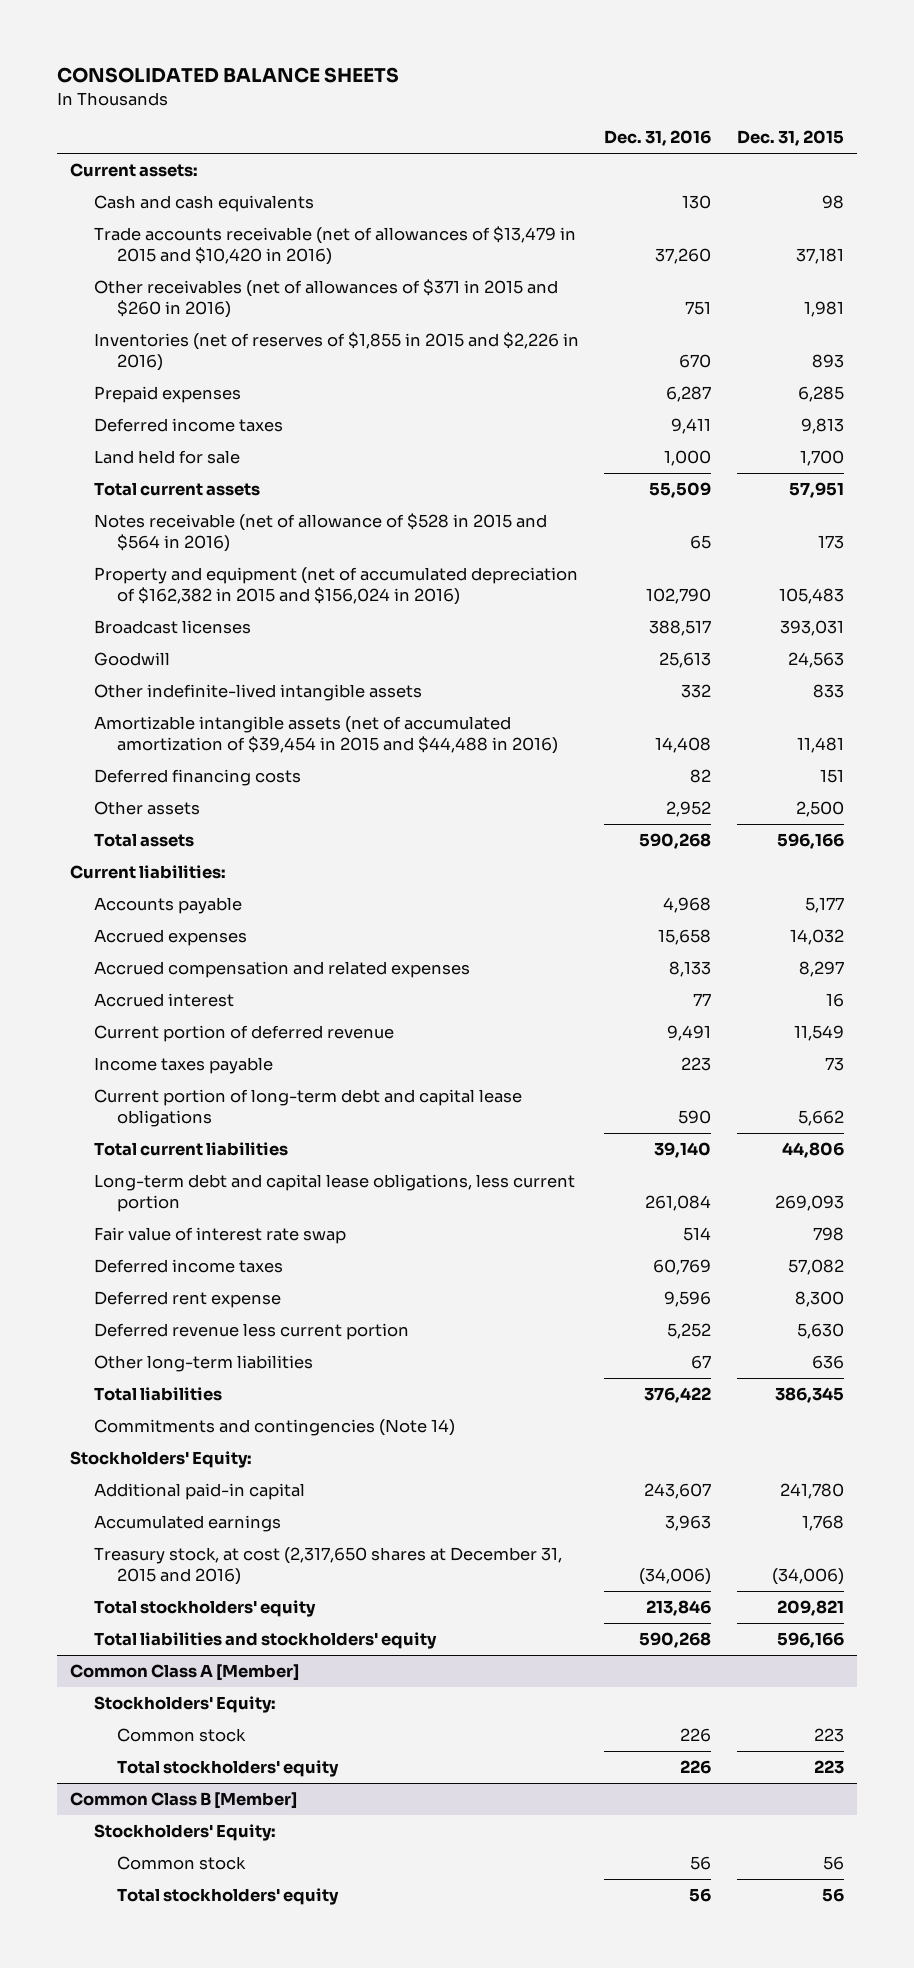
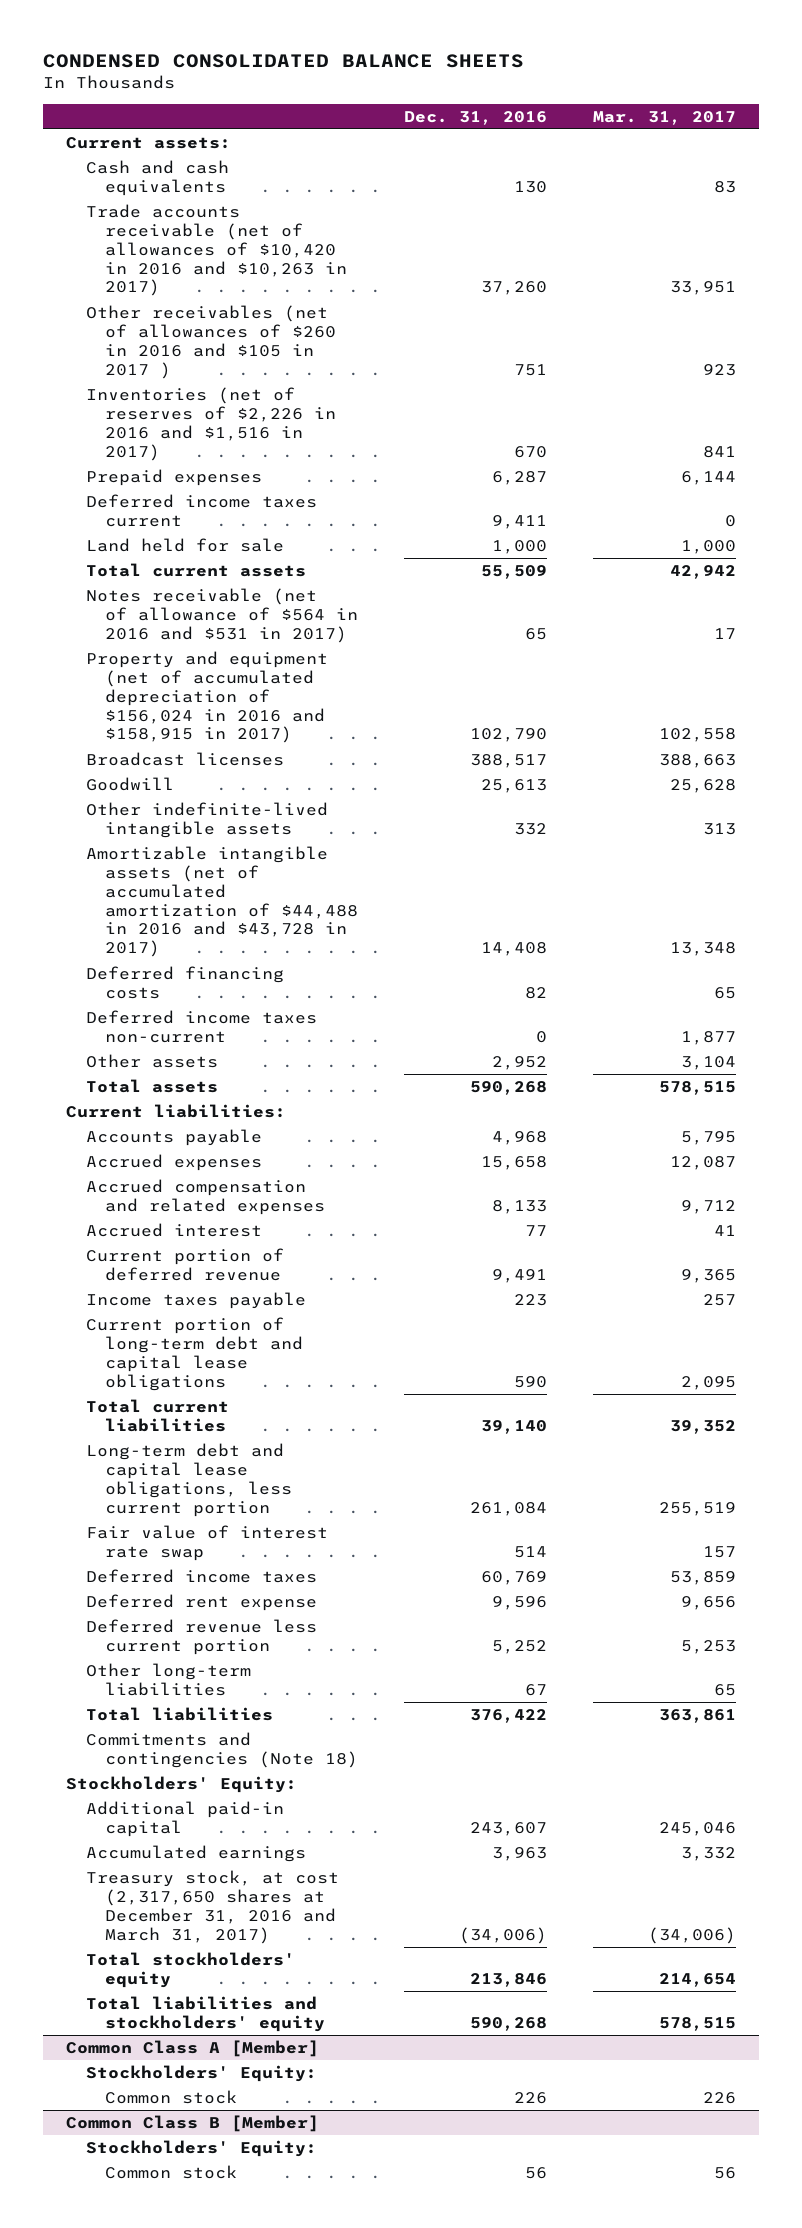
[56,67,399,84] CONSOLIDATED BALANCE SHEETS -> [43,54,525,69] CONDENSED CONSOLIDATED BALANCE SHEETS
[737,130,845,147] Dec. 31, 2015 -> none
none -> [592,110,736,125] Mar. 31, 2017
[93,226,576,266] Trade accounts receivable (net of allowances of $13,479 in 2015 and $10,420 in 2016) -> [85,204,347,297] Trade accounts receivable (net of allowances of $10,420 in 2016 and $10,263 in 2017)
[93,279,558,319] Other receivables (net of allowances of $371 in 2015 and $260 in 2016) -> [85,305,336,379] Other receivables (net of allowances of $260 in 2016 and $105 in 2017 )
[93,332,579,372] Inventories (net of reserves of $1,855 in 2015 and $2,226 in 2016) -> [85,387,336,461] Inventories (net of reserves of $2,226 in 2016 and $1,516 in 2017)
[93,418,283,433] Deferred income taxes -> [85,494,317,527] Deferred income taxes current
[93,513,547,553] Notes receivable (net of allowance of $528 in 2015 and $564 in 2016) -> [85,588,358,643] Notes receivable (net of allowance of $564 in 2016 and $531 in 2017)
[93,567,578,606] Property and equipment (net of accumulated depreciation of $162,382 in 2015 and $156,024 in 2016) -> [85,651,328,744] Property and equipment (net of accumulated depreciation of $156,024 in 2016 and $158,915 in 2017)
[93,716,559,755] Amortizable intangible assets (net of accumulated amortization of $39,454 in 2015 and $44,488 in 2016) -> [85,846,358,958] Amortizable intangible assets (net of accumulated amortization of $44,488 in 2016 and $43,728 in 2017)
none -> [85,1010,317,1043] Deferred income taxes non-current
[93,1419,455,1437] Commitments and contingencies (Note 14) -> [85,1732,358,1768] Commitments and contingencies (Note 18)
[93,1547,562,1586] Treasury stock, at cost (2,317,650 shares at December 31, 2015 and 2016) -> [85,1870,339,1944] Treasury stock, at cost (2,317,650 shares at December 31, 2016 and March 31, 2017)
[117,1760,340,1778] Total stockholders' equity -> none
[117,1888,340,1906] Total stockholders' equity -> none

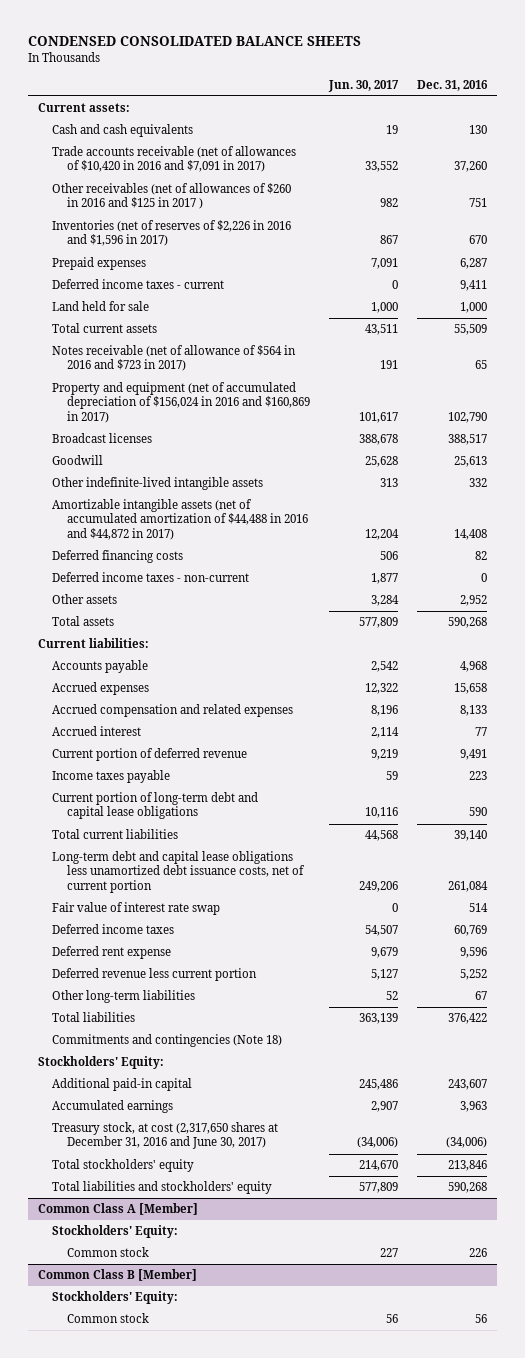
[592,110,736,125] Mar. 31, 2017 -> none
none -> [328,79,400,92] Jun. 30, 2017
[85,204,347,297] Trade accounts receivable (net of allowances of $10,420 in 2016 and $10,263 in 2017) -> [52,146,297,173] Trade accounts receivable (net of allowances of $10,420 in 2016 and $7,091 in 2017)
[85,305,336,379] Other receivables (net of allowances of $260 in 2016 and $105 in 2017 ) -> [52,183,292,210] Other receivables (net of allowances of $260 in 2016 and $125 in 2017 )
[85,387,336,461] Inventories (net of reserves of $2,226 in 2016 and $1,516 in 2017) -> [52,220,292,247] Inventories (net of reserves of $2,226 in 2016 and $1,596 in 2017)
[85,494,317,527] Deferred income taxes current -> [52,279,225,290] Deferred income taxes - current
[85,588,358,643] Notes receivable (net of allowance of $564 in 2016 and $531 in 2017) -> [52,345,297,372] Notes receivable (net of allowance of $564 in 2016 and $723 in 2017)
[85,651,328,744] Property and equipment (net of accumulated depreciation of $156,024 in 2016 and $158,915 in 2017) -> [52,382,310,423] Property and equipment (net of accumulated depreciation of $156,024 in 2016 and $160,869 in 2017)
[85,846,358,958] Amortizable intangible assets (net of accumulated amortization of $44,488 in 2016 and $43,728 in 2017) -> [52,499,308,540] Amortizable intangible assets (net of accumulated amortization of $44,488 in 2016 and $44,872 in 2017)
[85,1010,317,1043] Deferred income taxes non-current -> [52,572,250,583] Deferred income taxes - non-current
[85,1443,292,1517] Long-term debt and capital lease obligations, less current portion -> [52,851,305,893] Long-term debt and capital lease obligations less unamortized debt issuance costs, net of current portion
[85,1870,339,1944] Treasury stock, at cost (2,317,650 shares at December 31, 2016 and March 31, 2017) -> [52,1122,279,1150] Treasury stock, at cost (2,317,650 shares at December 31, 2016 and June 30, 2017)

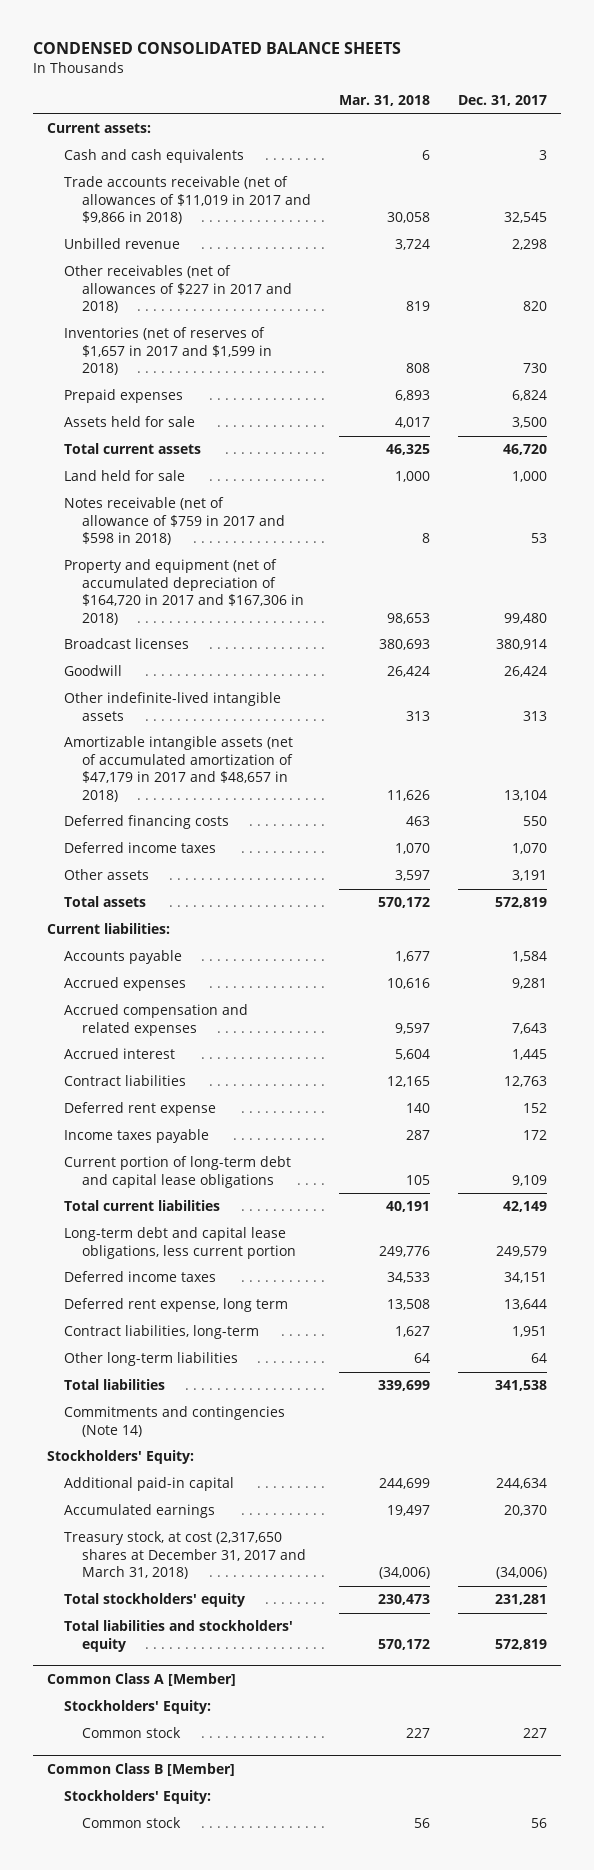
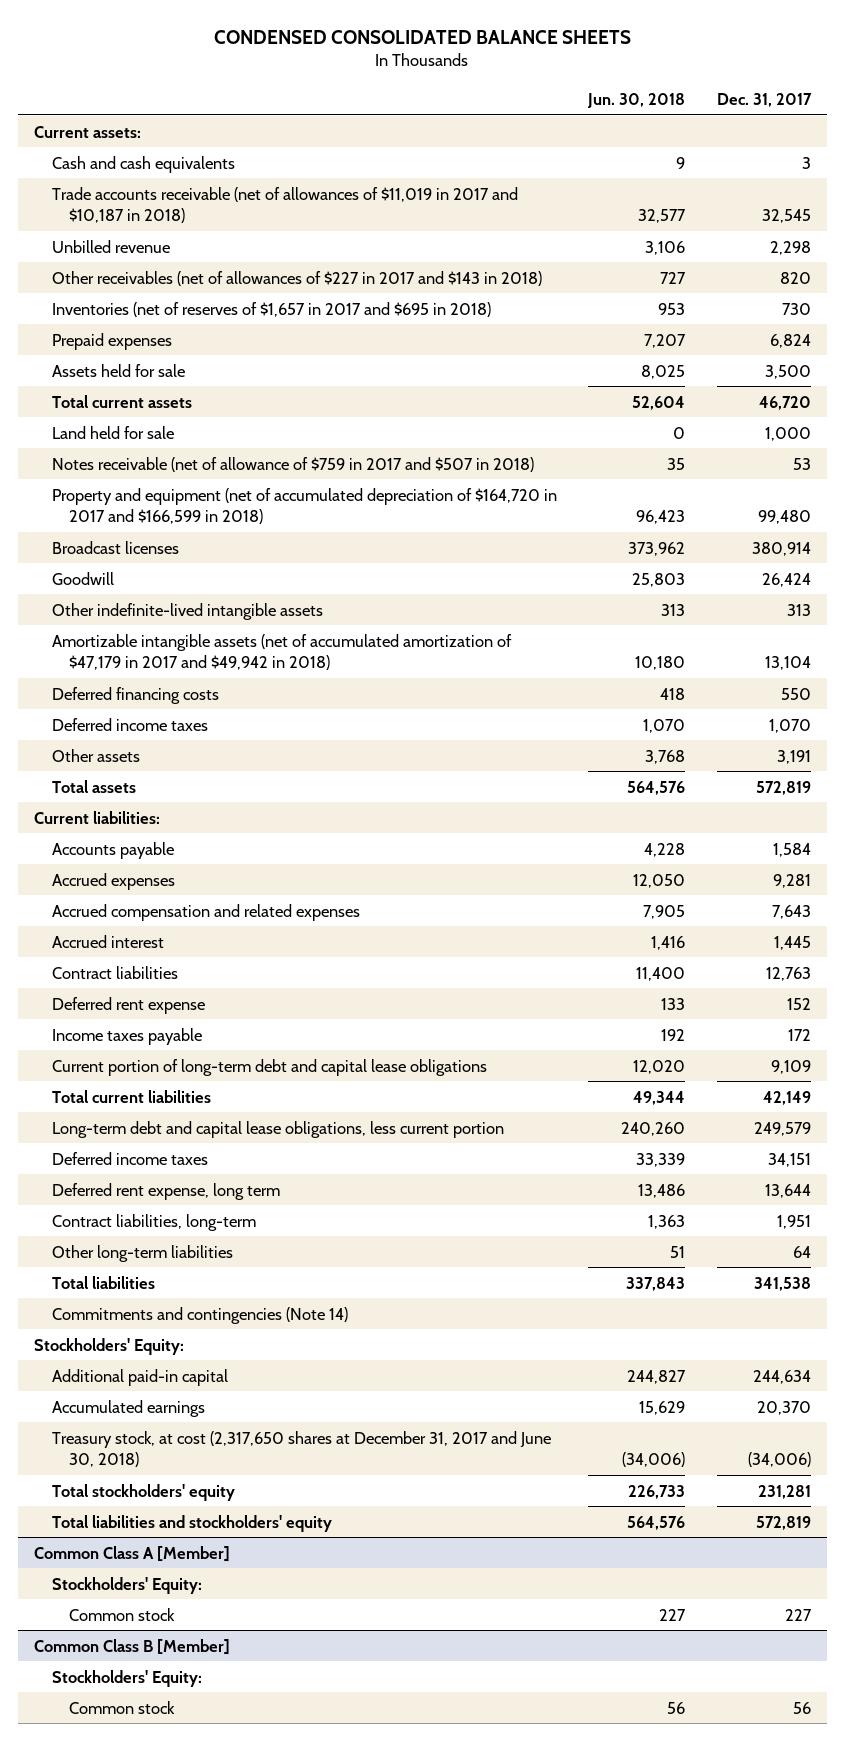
[339,95,431,107] Mar. 31, 2018 -> none
none -> [587,92,686,108] Jun. 30, 2018
[64,176,311,225] Trade accounts receivable (net of allowances of $11,019 in 2017 and $9,866 in 2018) -> [51,186,518,224] Trade accounts receivable (net of allowances of $11,019 in 2017 and $10,187 in 2018)
[64,265,292,314] Other receivables (net of allowances of $227 in 2017 and 2018) -> [51,270,542,286] Other receivables (net of allowances of $227 in 2017 and $143 in 2018)
[64,327,272,376] Inventories (net of reserves of $1,657 in 2017 and $1,599 in 2018) -> [51,301,491,317] Inventories (net of reserves of $1,657 in 2017 and $695 in 2018)
[64,497,285,546] Notes receivable (net of allowance of $759 in 2017 and $598 in 2018) -> [51,456,534,472] Notes receivable (net of allowance of $759 in 2017 and $507 in 2018)
[64,559,304,625] Property and equipment (net of accumulated depreciation of $164,720 in 2017 and $167,306 in 2018) -> [51,487,557,525] Property and equipment (net of accumulated depreciation of $164,720 in 2017 and $166,599 in 2018)
[64,736,294,802] Amortizable intangible assets (net of accumulated amortization of $47,179 in 2017 and $48,657 in 2018) -> [51,633,512,671] Amortizable intangible assets (net of accumulated amortization of $47,179 in 2017 and $49,942 in 2018)
[64,1531,306,1580] Treasury stock, at cost (2,317,650 shares at December 31, 2017 and March 31, 2018) -> [51,1430,551,1468] Treasury stock, at cost (2,317,650 shares at December 31, 2017 and June 30, 2018)

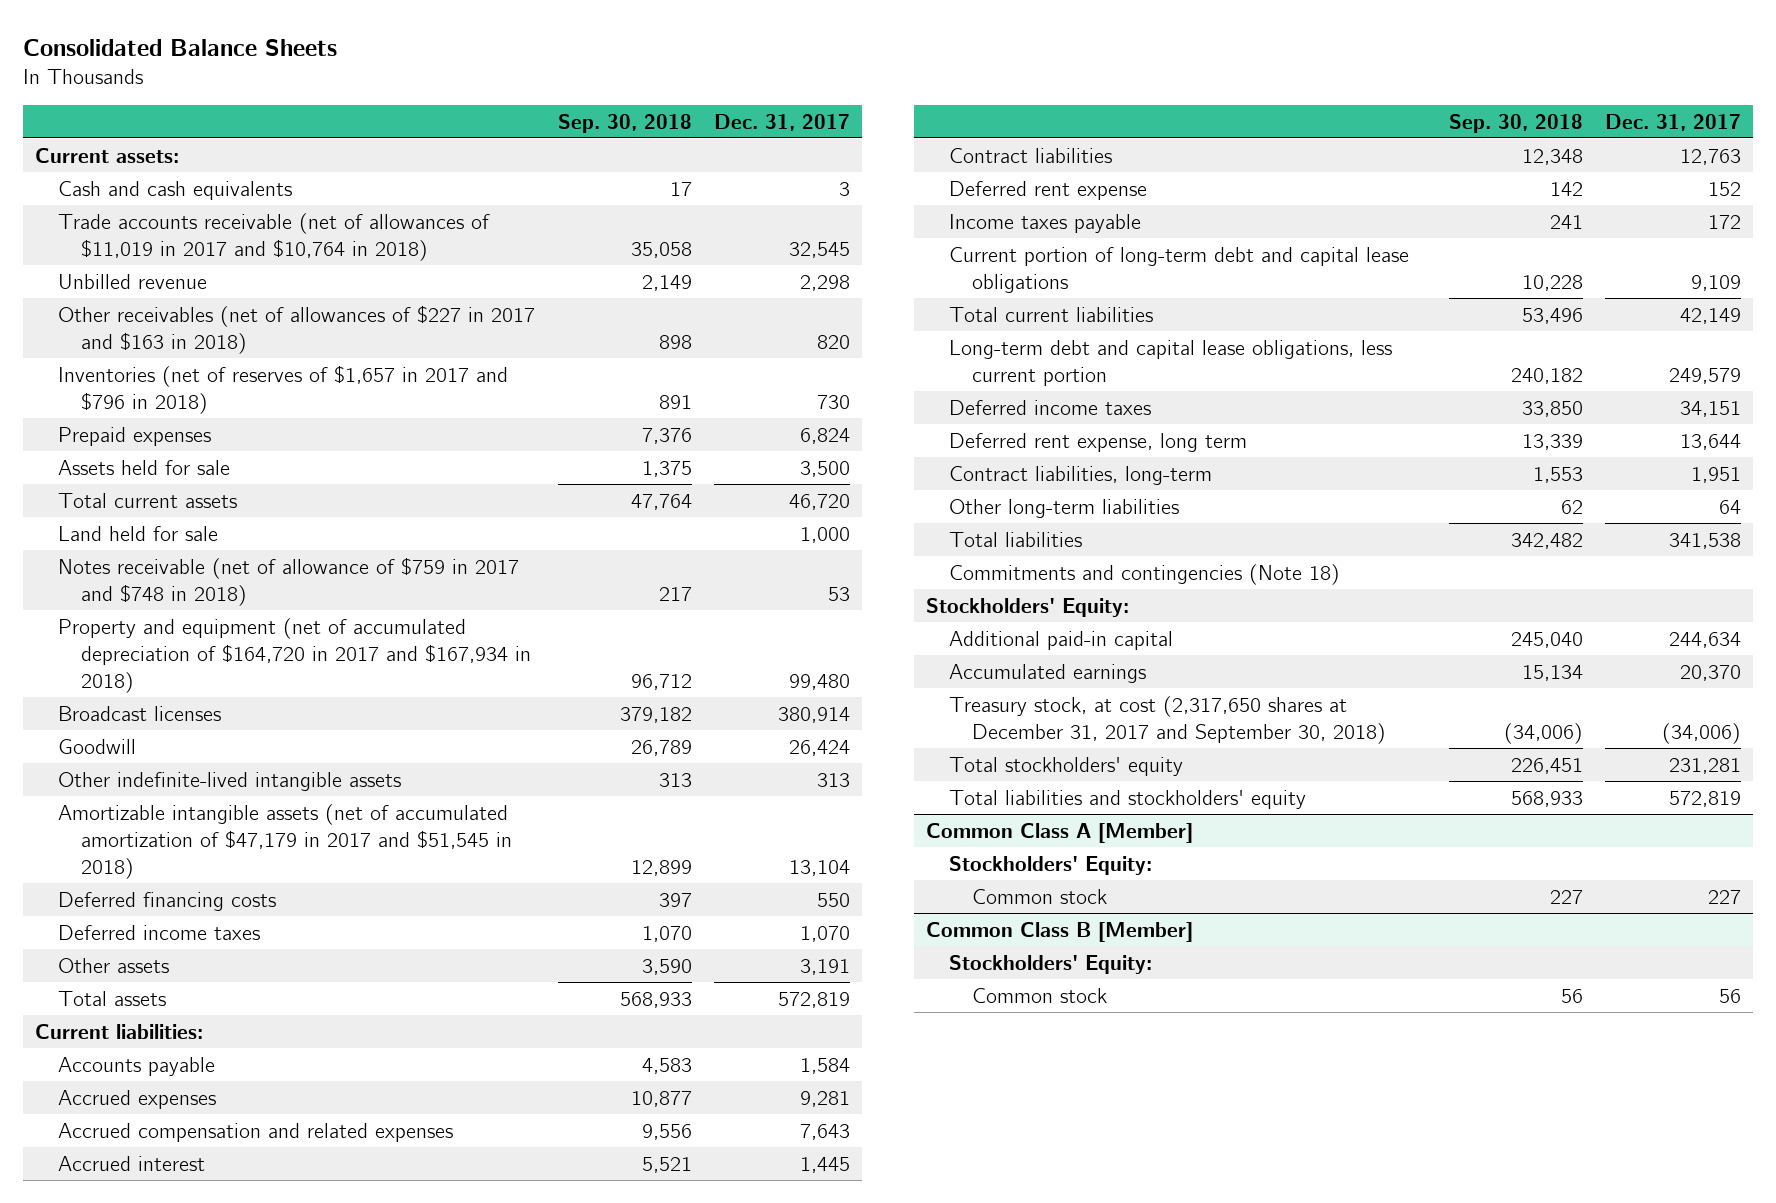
[214,29,632,44] CONDENSED CONSOLIDATED BALANCE SHEETS -> [23,38,338,56] Consolidated Balance Sheets
[587,92,686,108] Jun. 30, 2018 -> none
none -> [557,113,692,133] Sep. 30, 2018
[51,186,518,224] Trade accounts receivable (net of allowances of $11,019 in 2017 and $10,187 in 2018) -> [57,212,490,261] Trade accounts receivable (net of allowances of $11,019 in 2017 and $10,764 in 2018)
[51,270,542,286] Other receivables (net of allowances of $227 in 2017 and $143 in 2018) -> [57,304,535,354] Other receivables (net of allowances of $227 in 2017 and $163 in 2018)
[51,301,491,317] Inventories (net of reserves of $1,657 in 2017 and $695 in 2018) -> [57,364,508,414] Inventories (net of reserves of $1,657 in 2017 and $796 in 2018)
[51,456,534,472] Notes receivable (net of allowance of $759 in 2017 and $507 in 2018) -> [57,556,519,606] Notes receivable (net of allowance of $759 in 2017 and $748 in 2018)
[51,487,557,525] Property and equipment (net of accumulated depreciation of $164,720 in 2017 and $166,599 in 2018) -> [57,617,532,693] Property and equipment (net of accumulated depreciation of $164,720 in 2017 and $167,934 in 2018)
[51,633,512,671] Amortizable intangible assets (net of accumulated amortization of $47,179 in 2017 and $49,942 in 2018) -> [57,803,513,879] Amortizable intangible assets (net of accumulated amortization of $47,179 in 2017 and $51,545 in 2018)
[51,1306,348,1324] Commitments and contingencies (Note 14) -> [948,563,1340,585] Commitments and contingencies (Note 18)
[51,1430,551,1468] Treasury stock, at cost (2,317,650 shares at December 31, 2017 and June 30, 2018) -> [948,695,1387,744] Treasury stock, at cost (2,317,650 shares at December 31, 2017 and September 30, 2018)

